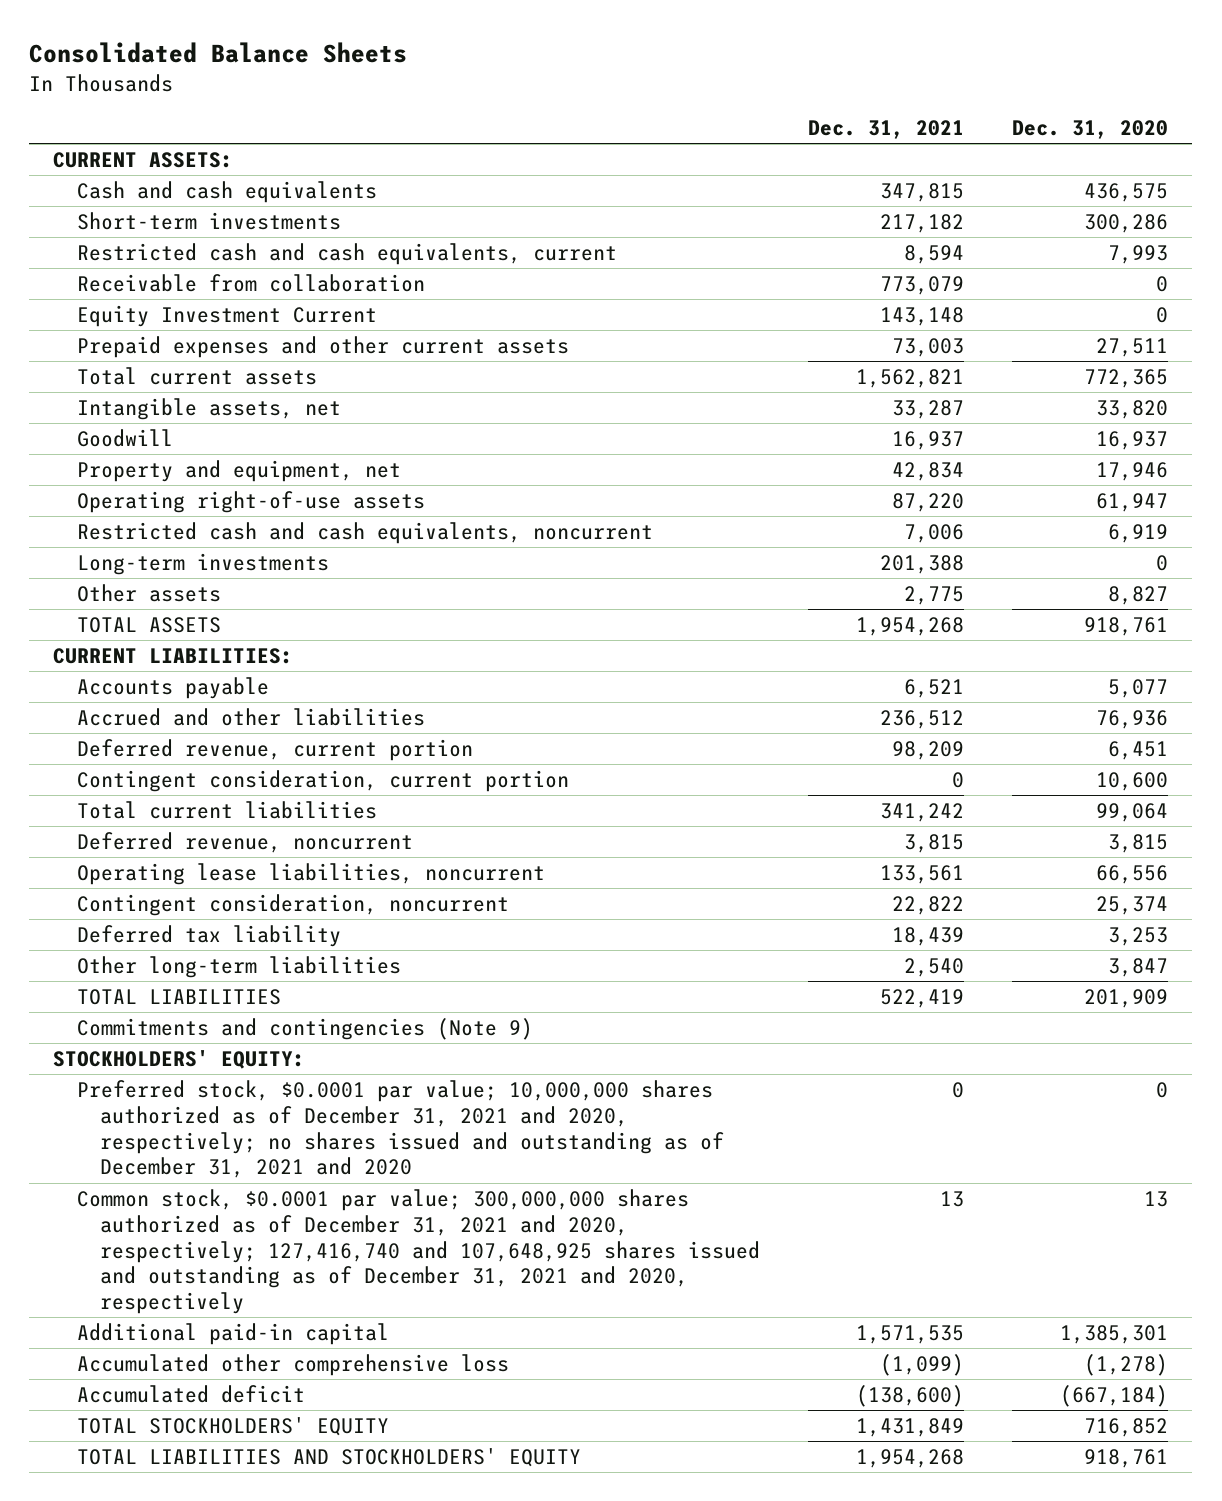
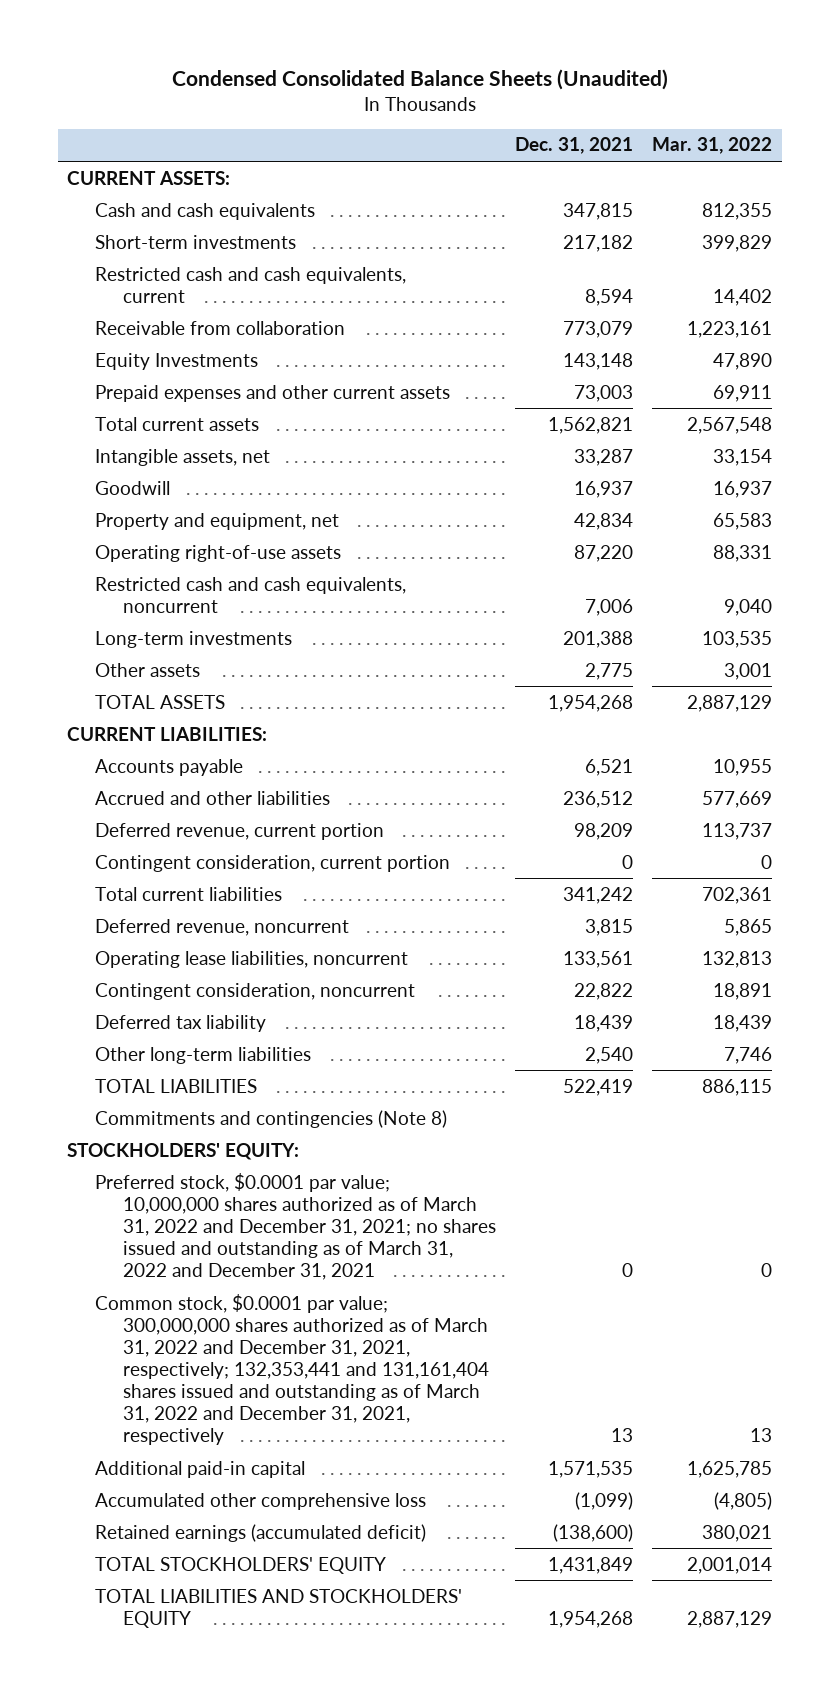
[29,42,408,64] Consolidated Balance Sheets -> [171,68,668,90] Condensed Consolidated Balance Sheets (Unaudited)
[1012,120,1169,140] Dec. 31, 2020 -> none
none -> [652,137,773,155] Mar. 31, 2022
[76,305,377,328] Equity Investment Current -> [94,352,258,370] Equity Investments
[76,1018,533,1041] Commitments and contingencies (Note 9) -> [94,1109,447,1128] Commitments and contingencies (Note 8)
[76,1080,725,1179] Preferred stock, $0.0001 par value; 10,000,000 shares authorized as of December 31, 2021 and 2020, respectively; no shares issued and outstanding as of December 31, 2021 and 2020 -> [94,1172,496,1281] Preferred stock, $0.0001 par value; 10,000,000 shares authorized as of March 31, 2022 and December 31, 2021; no shares issued and outstanding as of March 31, 2022 and December 31, 2021
[76,1189,761,1315] Common stock, $0.0001 par value; 300,000,000 shares authorized as of December 31, 2021 and 2020, respectively; 127,416,740 and 107,648,925 shares issued and outstanding as of December 31, 2021 and 2020, respectively -> [94,1293,489,1446] Common stock, $0.0001 par value; 300,000,000 shares authorized as of March 31, 2022 and December 31, 2021, respectively; 132,353,441 and 131,161,404 shares issued and outstanding as of March 31, 2022 and December 31, 2021, respectively
[76,1385,305,1404] Accumulated deficit -> [94,1523,426,1542] Retained earnings (accumulated deficit)

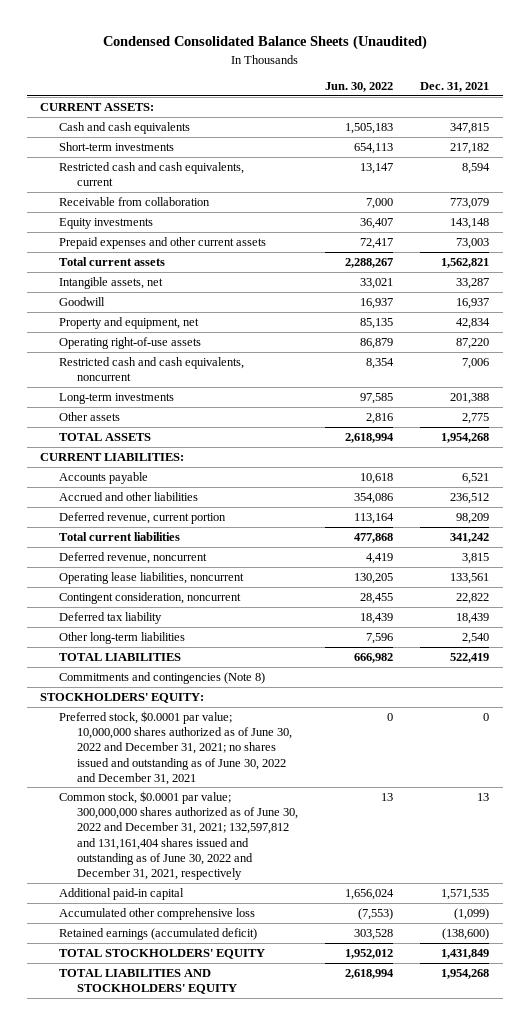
[652,137,773,155] Mar. 31, 2022 -> none
none -> [325,82,394,93] Jun. 30, 2022
[94,352,258,370] Equity Investments -> [58,217,153,229] Equity investments
[94,854,450,872] Contingent consideration, current portion -> none
[94,1172,496,1281] Preferred stock, $0.0001 par value; 10,000,000 shares authorized as of March 31, 2022 and December 31, 2021; no shares issued and outstanding as of March 31, 2022 and December 31, 2021 -> [58,710,293,785] Preferred stock, $0.0001 par value; 10,000,000 shares authorized as of June 30, 2022 and December 31, 2021; no shares issued and outstanding as of June 30, 2022 and December 31, 2021
[94,1293,489,1446] Common stock, $0.0001 par value; 300,000,000 shares authorized as of March 31, 2022 and December 31, 2021, respectively; 132,353,441 and 131,161,404 shares issued and outstanding as of March 31, 2022 and December 31, 2021, respectively -> [58,790,299,880] Common stock, $0.0001 par value; 300,000,000 shares authorized as of June 30, 2022 and December 31, 2021; 132,597,812 and 131,161,404 shares issued and outstanding as of June 30, 2022 and December 31, 2021, respectively

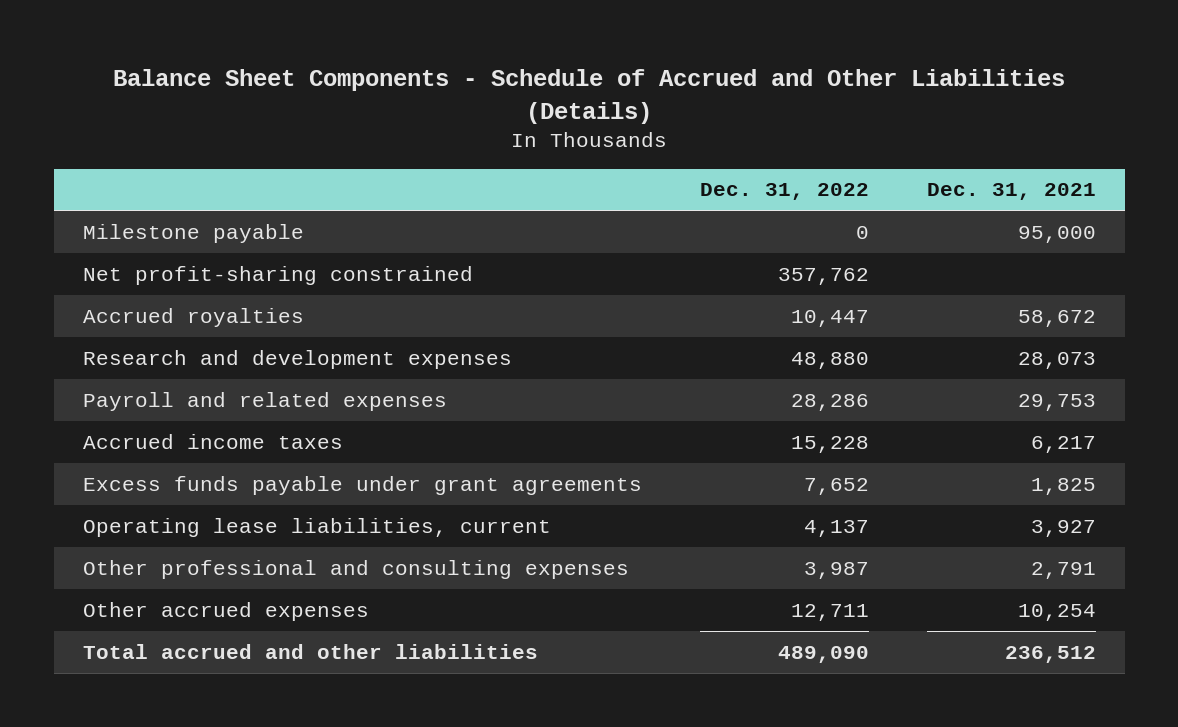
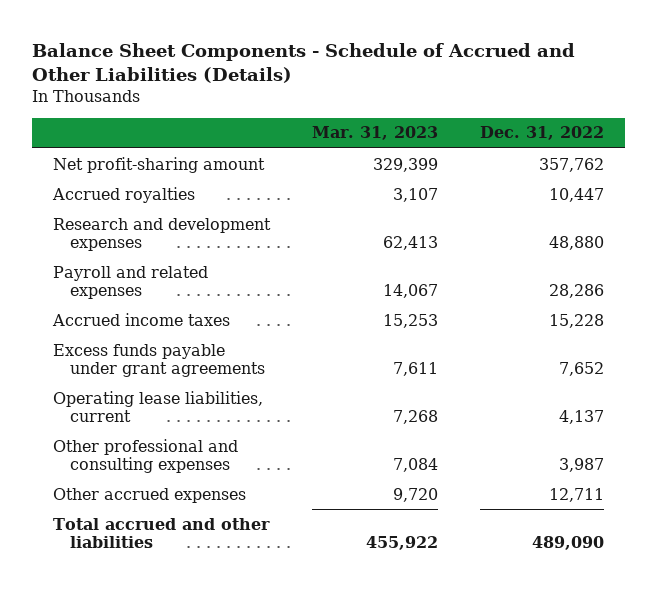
[926,183,1096,201] Dec. 31, 2021 -> none
none -> [312,126,439,141] Mar. 31, 2023
[82,223,304,243] Milestone payable -> none
[82,265,473,285] Net profit-sharing constrained -> [53,156,266,173] Net profit-sharing amount

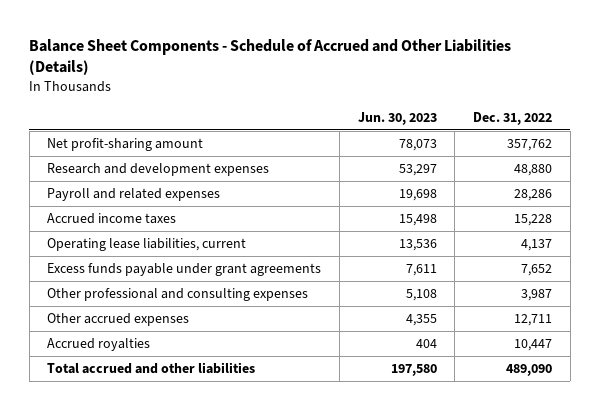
[312,126,439,141] Mar. 31, 2023 -> none
none -> [357,111,437,125] Jun. 30, 2023
[53,343,265,378] Excess funds payable under grant agreements -> [47,263,322,277] Excess funds payable under grant agreements
[52,186,196,203] Accrued royalties -> [47,338,151,352] Accrued royalties

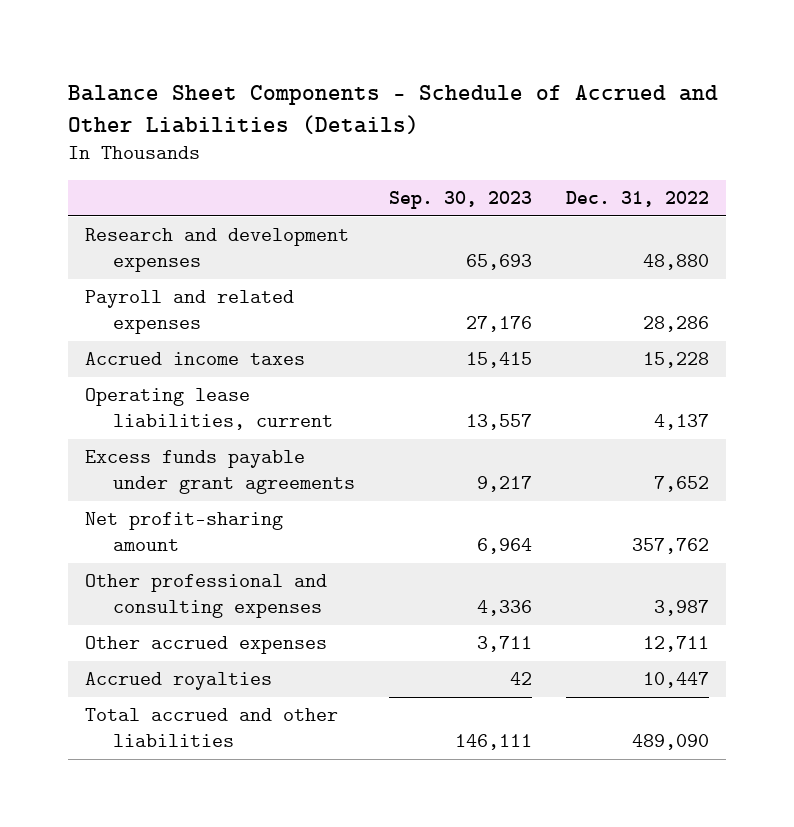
[357,111,437,125] Jun. 30, 2023 -> none
none -> [389,191,533,210] Sep. 30, 2023
[47,138,204,152] Net profit-sharing amount -> [84,512,283,551] Net profit-sharing amount

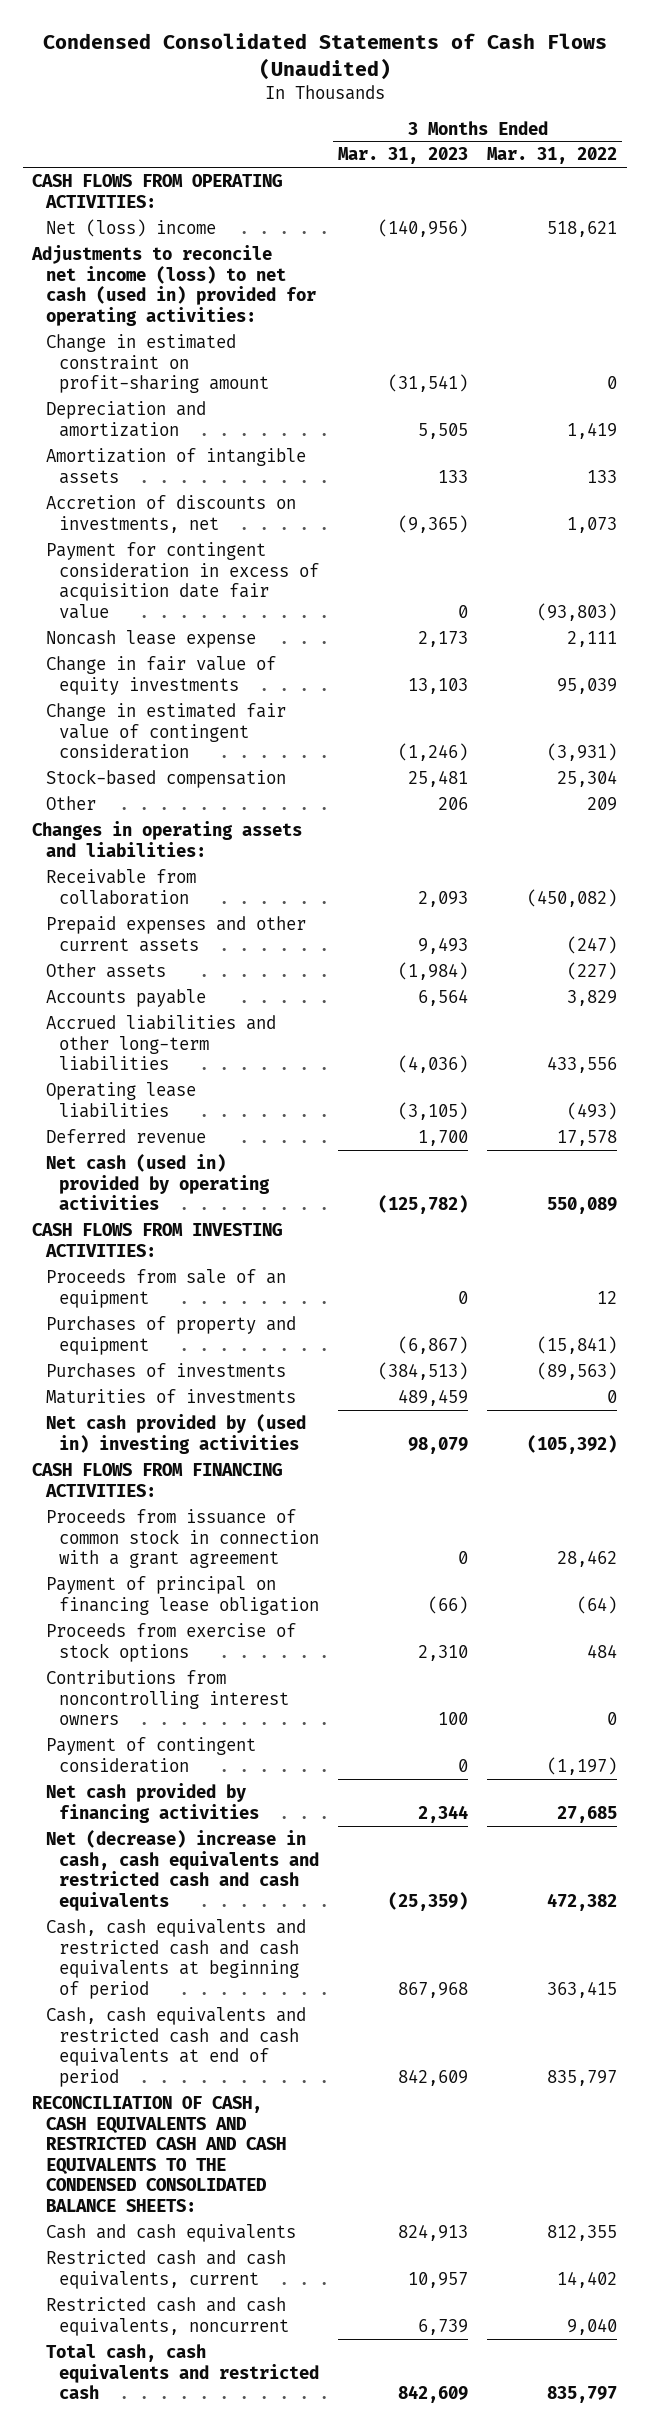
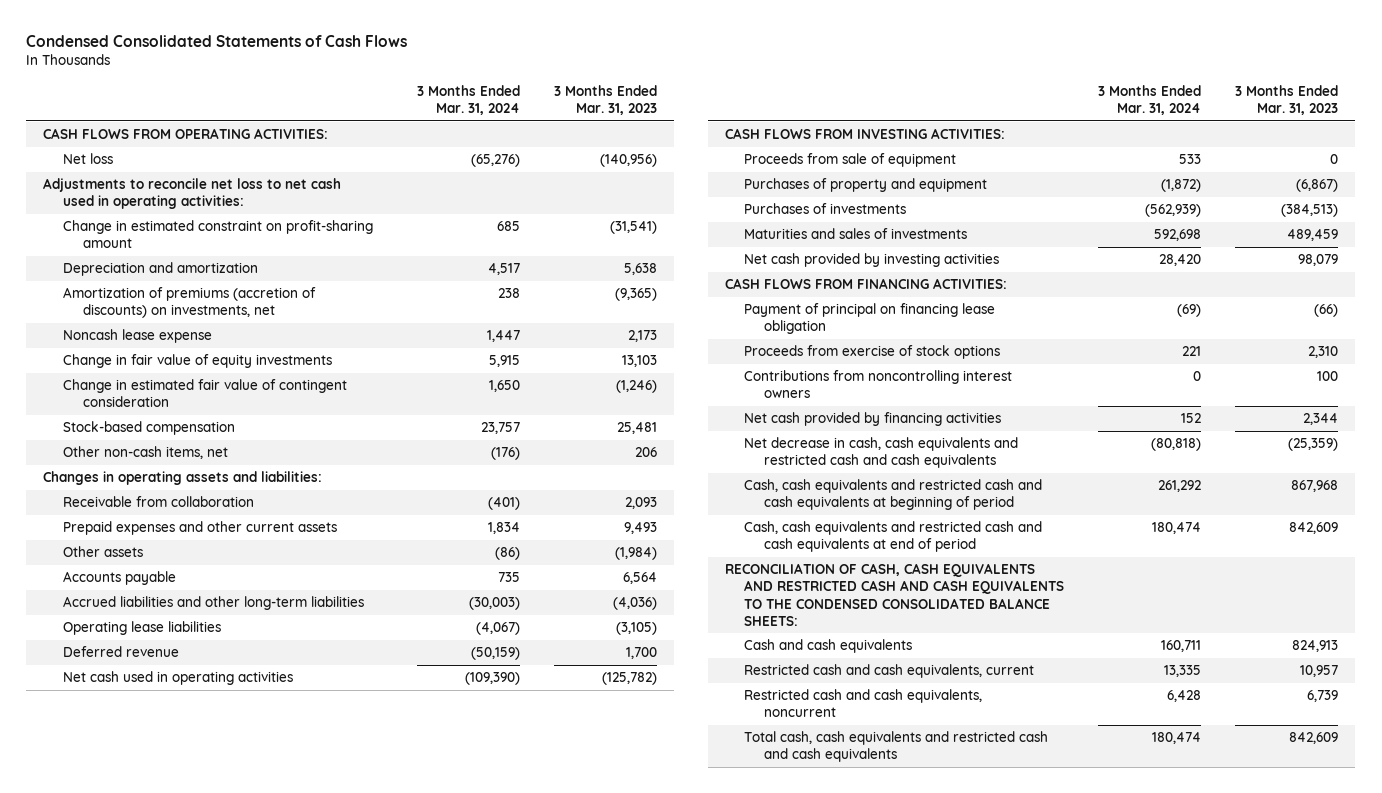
[42,33,607,80] Condensed Consolidated Statements of Cash Flows (Unaudited) -> [26,35,408,48] Condensed Consolidated Statements of Cash Flows
[487,147,618,165] Mar. 31, 2022 -> none
none -> [417,85,521,116] 3 Months Ended Mar. 31, 2024
[45,218,216,237] Net (loss) income -> [63,153,114,165] Net loss
[31,244,316,326] Adjustments to reconcile net income (loss) to net cash (used in) provided for operating activities: -> [43,178,342,210] Adjustments to reconcile net loss to net cash used in operating activities:
[45,447,306,484] Amortization of intangible assets -> none
[45,541,319,619] Payment for contingent consideration in excess of acquisition date fair value -> none
[418,422,469,439] 5,505 -> [624,263,658,276] 5,638
[45,494,296,533] Accretion of discounts on investments, net -> [63,287,317,319] Amortization of premiums (accretion of discounts) on investments, net
[45,795,96,810] Other -> [63,446,229,460] Other non-cash items, net
[45,1153,270,1211] Net cash (used in) provided by operating activities -> [63,671,294,686] Net cash used in operating activities
[45,1268,286,1308] Proceeds from sale of an equipment -> [744,153,957,168] Proceeds from sale of equipment
[45,1388,296,1404] Maturities of investments -> [744,228,968,240] Maturities and sales of investments
[45,1413,306,1454] Net cash provided by (used in) investing activities -> [744,253,1000,268] Net cash provided by investing activities
[45,1508,319,1569] Proceeds from issuance of common stock in connection with a grant agreement -> none
[45,1736,256,1773] Payment of contingent consideration -> none
[45,1829,319,1911] Net (decrease) increase in cash, cash equivalents and restricted cash and cash equivalents -> [744,437,1019,469] Net decrease in cash, cash equivalents and restricted cash and cash equivalents
[45,2343,319,2400] Total cash, cash equivalents and restricted cash -> [744,731,1049,763] Total cash, cash equivalents and restricted cash and cash equivalents

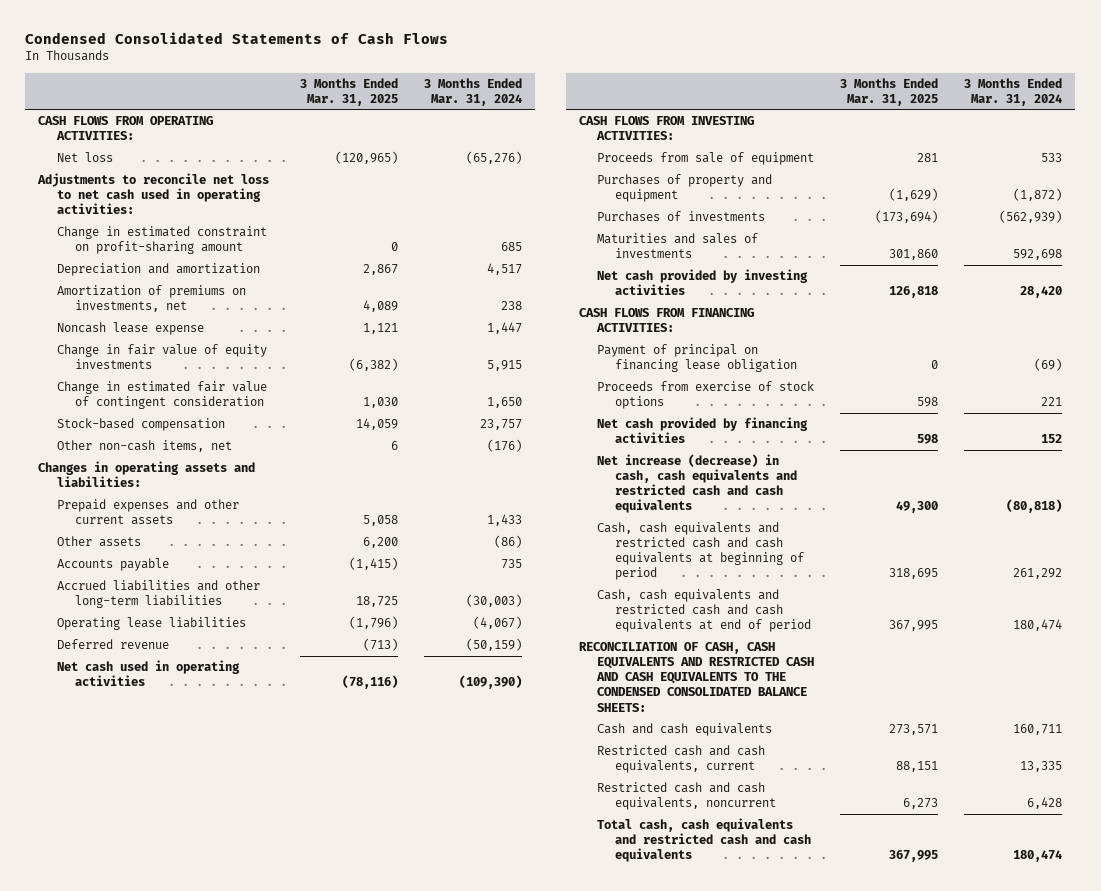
[554,85,658,116] 3 Months Ended Mar. 31, 2023 -> none
none -> [299,77,398,106] 3 Months Ended Mar. 31, 2025
[63,287,317,319] Amortization of premiums (accretion of discounts) on investments, net -> [56,285,246,313] Amortization of premiums on investments, net
[63,496,255,508] Receivable from collaboration -> none
[488,522,521,535] 1,834 -> [486,514,522,527] 1,433
[744,370,1013,399] Contributions from noncontrolling interest owners -> none
[744,437,1019,469] Net decrease in cash, cash equivalents and restricted cash and cash equivalents -> [596,454,798,514] Net increase (decrease) in cash, cash equivalents and restricted cash and cash equivalents

